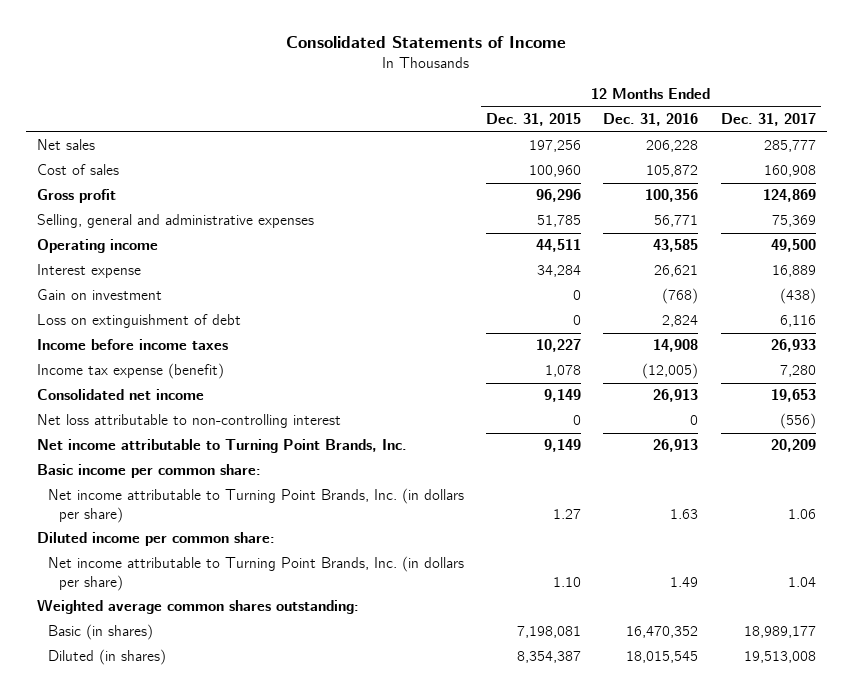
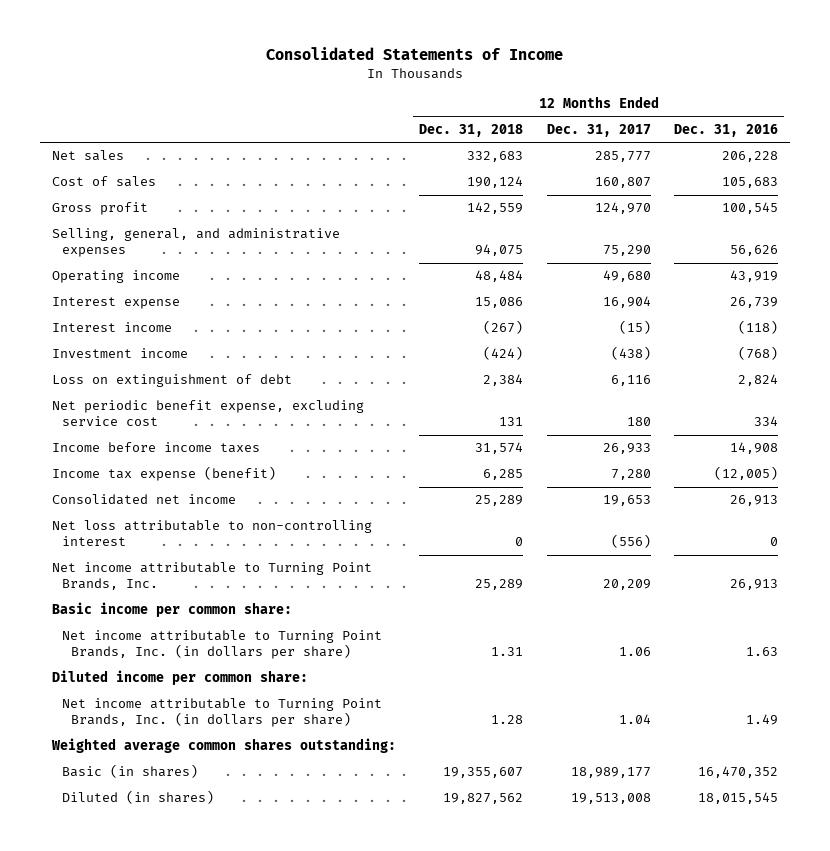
[486,113,582,127] Dec. 31, 2015 -> none
none -> [419,123,524,137] Dec. 31, 2018
[646,165,699,178] 105,872 -> [721,177,778,189] 105,683
[763,165,816,178] 160,908 -> [594,177,651,189] 160,807
[645,189,699,203] 100,356 -> [721,202,778,215] 100,545
[762,189,816,203] 124,869 -> [594,202,651,215] 124,970
[37,214,315,229] Selling, general and administrative expenses -> [51,228,340,258] Selling, general, and administrative expenses
[654,215,699,228] 56,771 -> [729,245,778,257] 56,626
[771,215,816,228] 75,369 -> [602,245,651,257] 75,290
[653,239,699,253] 43,585 -> [729,270,778,283] 43,919
[770,239,816,253] 49,500 -> [602,270,651,283] 49,680
[654,265,699,278] 26,621 -> [729,297,778,309] 26,739
[771,265,816,278] 16,889 -> [602,296,651,309] 16,904
none -> [51,322,172,333] Interest income
[37,289,163,301] Gain on investment -> [51,348,188,359] Investment income
none -> [51,400,364,427] Net periodic benefit expense, excluding service cost

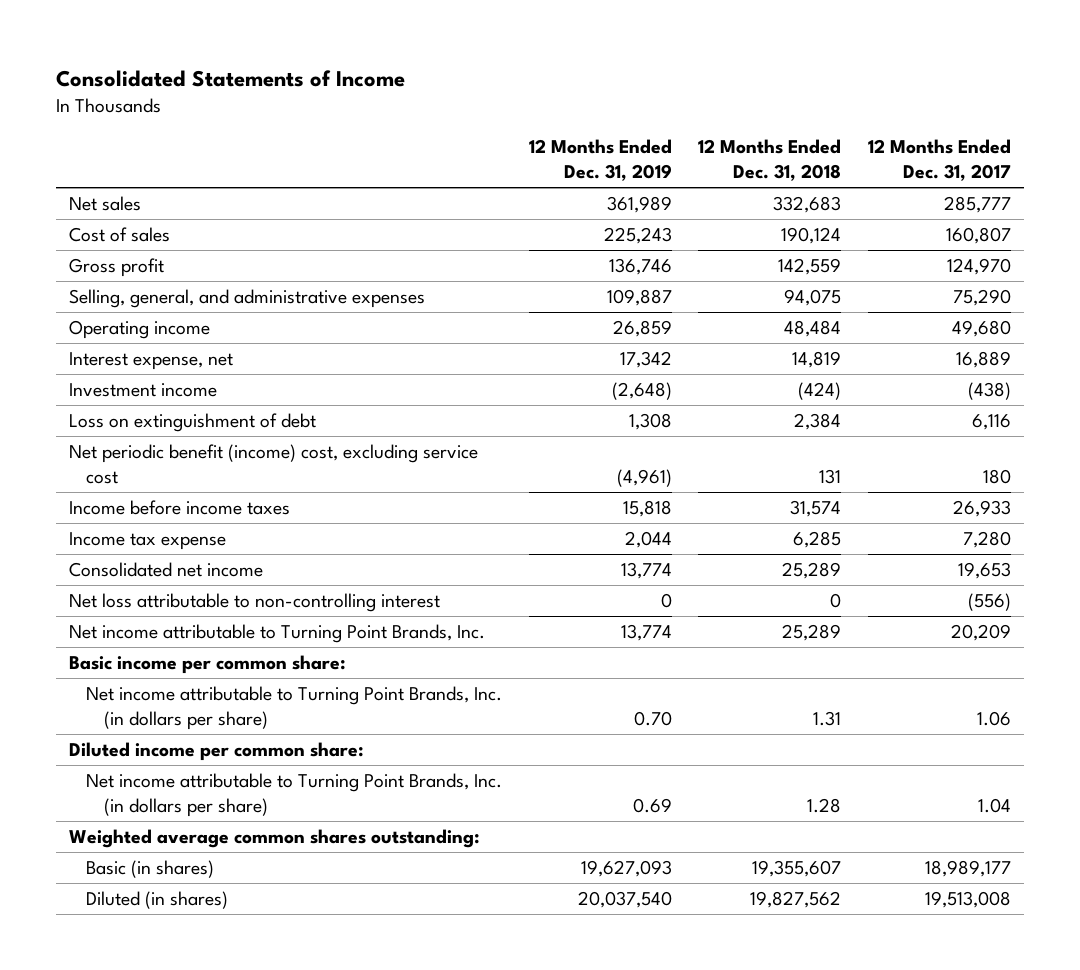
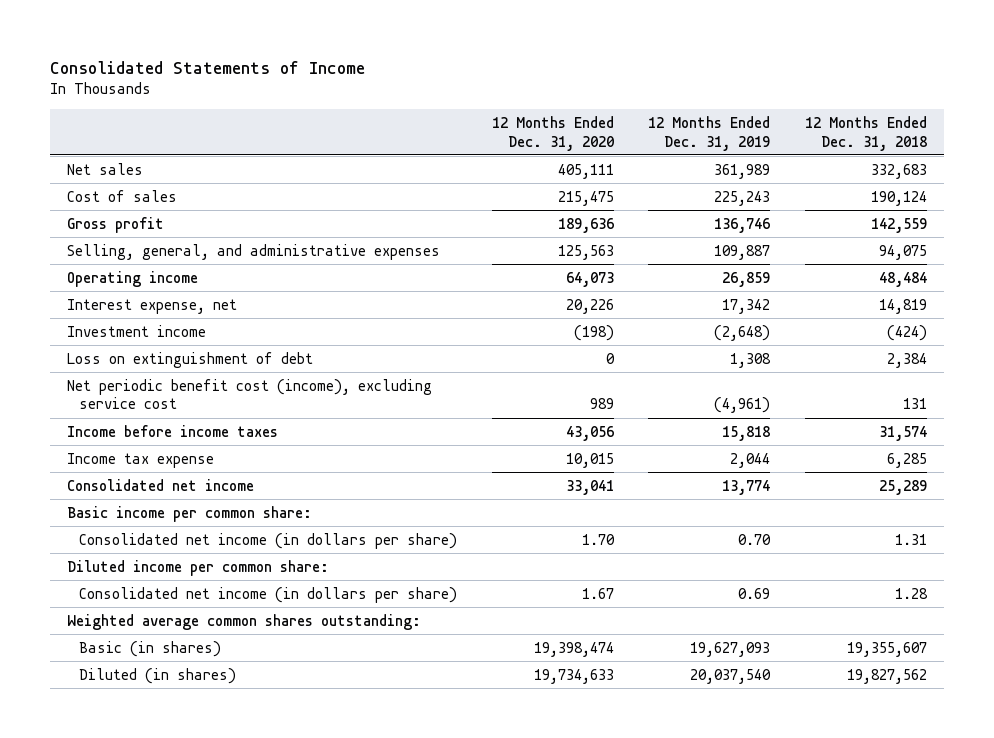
[867,139,1011,182] 12 Months Ended Dec. 31, 2017 -> none
none -> [491,115,614,151] 12 Months Ended Dec. 31, 2020
[68,443,478,484] Net periodic benefit (income) cost, excluding service cost -> [67,378,433,410] Net periodic benefit cost (income), excluding service cost
[68,592,440,612] Net loss attributable to non-controlling interest -> none
[68,623,485,643] Net income attributable to Turning Point Brands, Inc. -> none
[86,685,503,730] Net income attributable to Turning Point Brands, Inc. (in dollars per share) -> [79,532,458,549] Consolidated net income (in dollars per share)
[86,772,503,817] Net income attributable to Turning Point Brands, Inc. (in dollars per share) -> [79,586,458,603] Consolidated net income (in dollars per share)

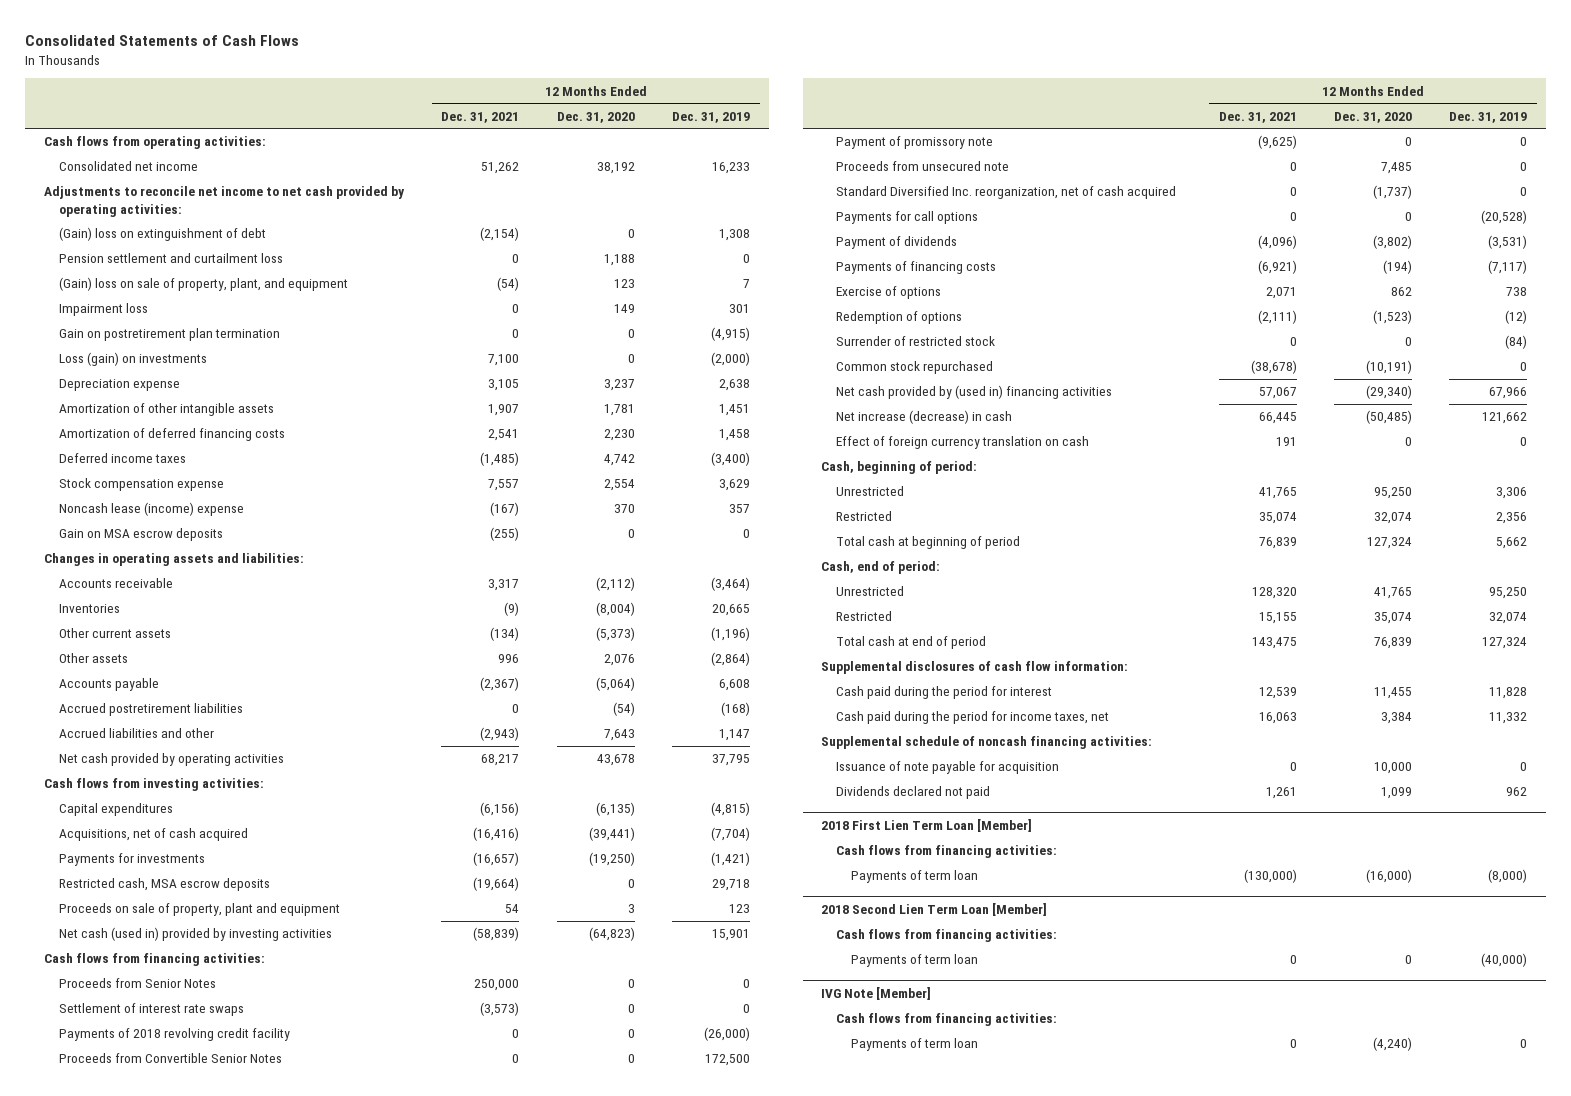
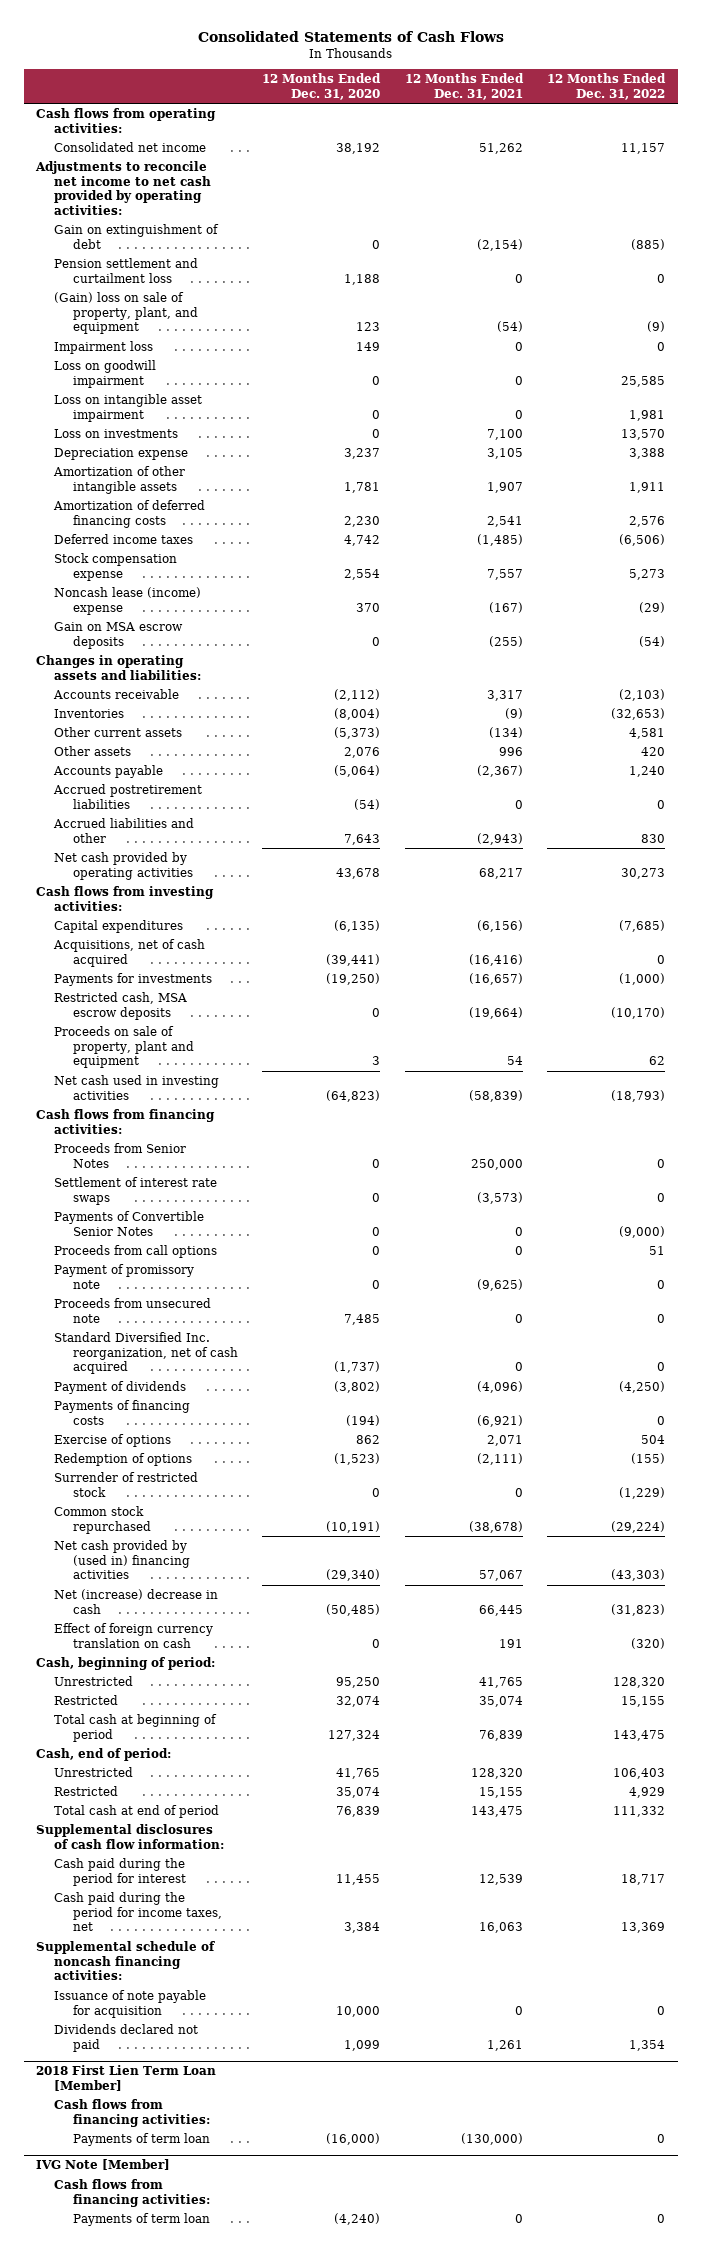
[672,111,751,123] Dec. 31, 2019 -> none
none -> [547,73,667,100] 12 Months Ended Dec. 31, 2022
[59,227,267,242] (Gain) loss on extinguishment of debt -> [54,223,220,249] Gain on extinguishment of debt
[59,328,281,342] Gain on postretirement plan termination -> none
none -> [54,359,157,388] Loss on goodwill impairment
none -> [54,393,203,422] Loss on intangible asset impairment
[59,352,208,367] Loss (gain) on investments -> [54,428,179,438] Loss on investments
[59,927,333,942] Net cash (used in) provided by investing activities -> [54,1074,220,1100] Net cash used in investing activities
[59,1028,291,1042] Payments of 2018 revolving credit facility -> none
[59,1053,283,1064] Proceeds from Convertible Senior Notes -> none
none -> [54,1210,205,1236] Payments of Convertible Senior Notes
none -> [54,1244,218,1258] Proceeds from call options
[836,211,979,225] Payments for call options -> none
[836,410,1013,425] Net increase (decrease) in cash -> [54,1588,219,1614] Net (increase) decrease in cash
[821,903,1048,917] 2018 Second Lien Term Loan [Member] -> none
[836,929,1058,943] Cash flows from financing activities: -> none
[851,954,979,968] Payments of term loan -> none

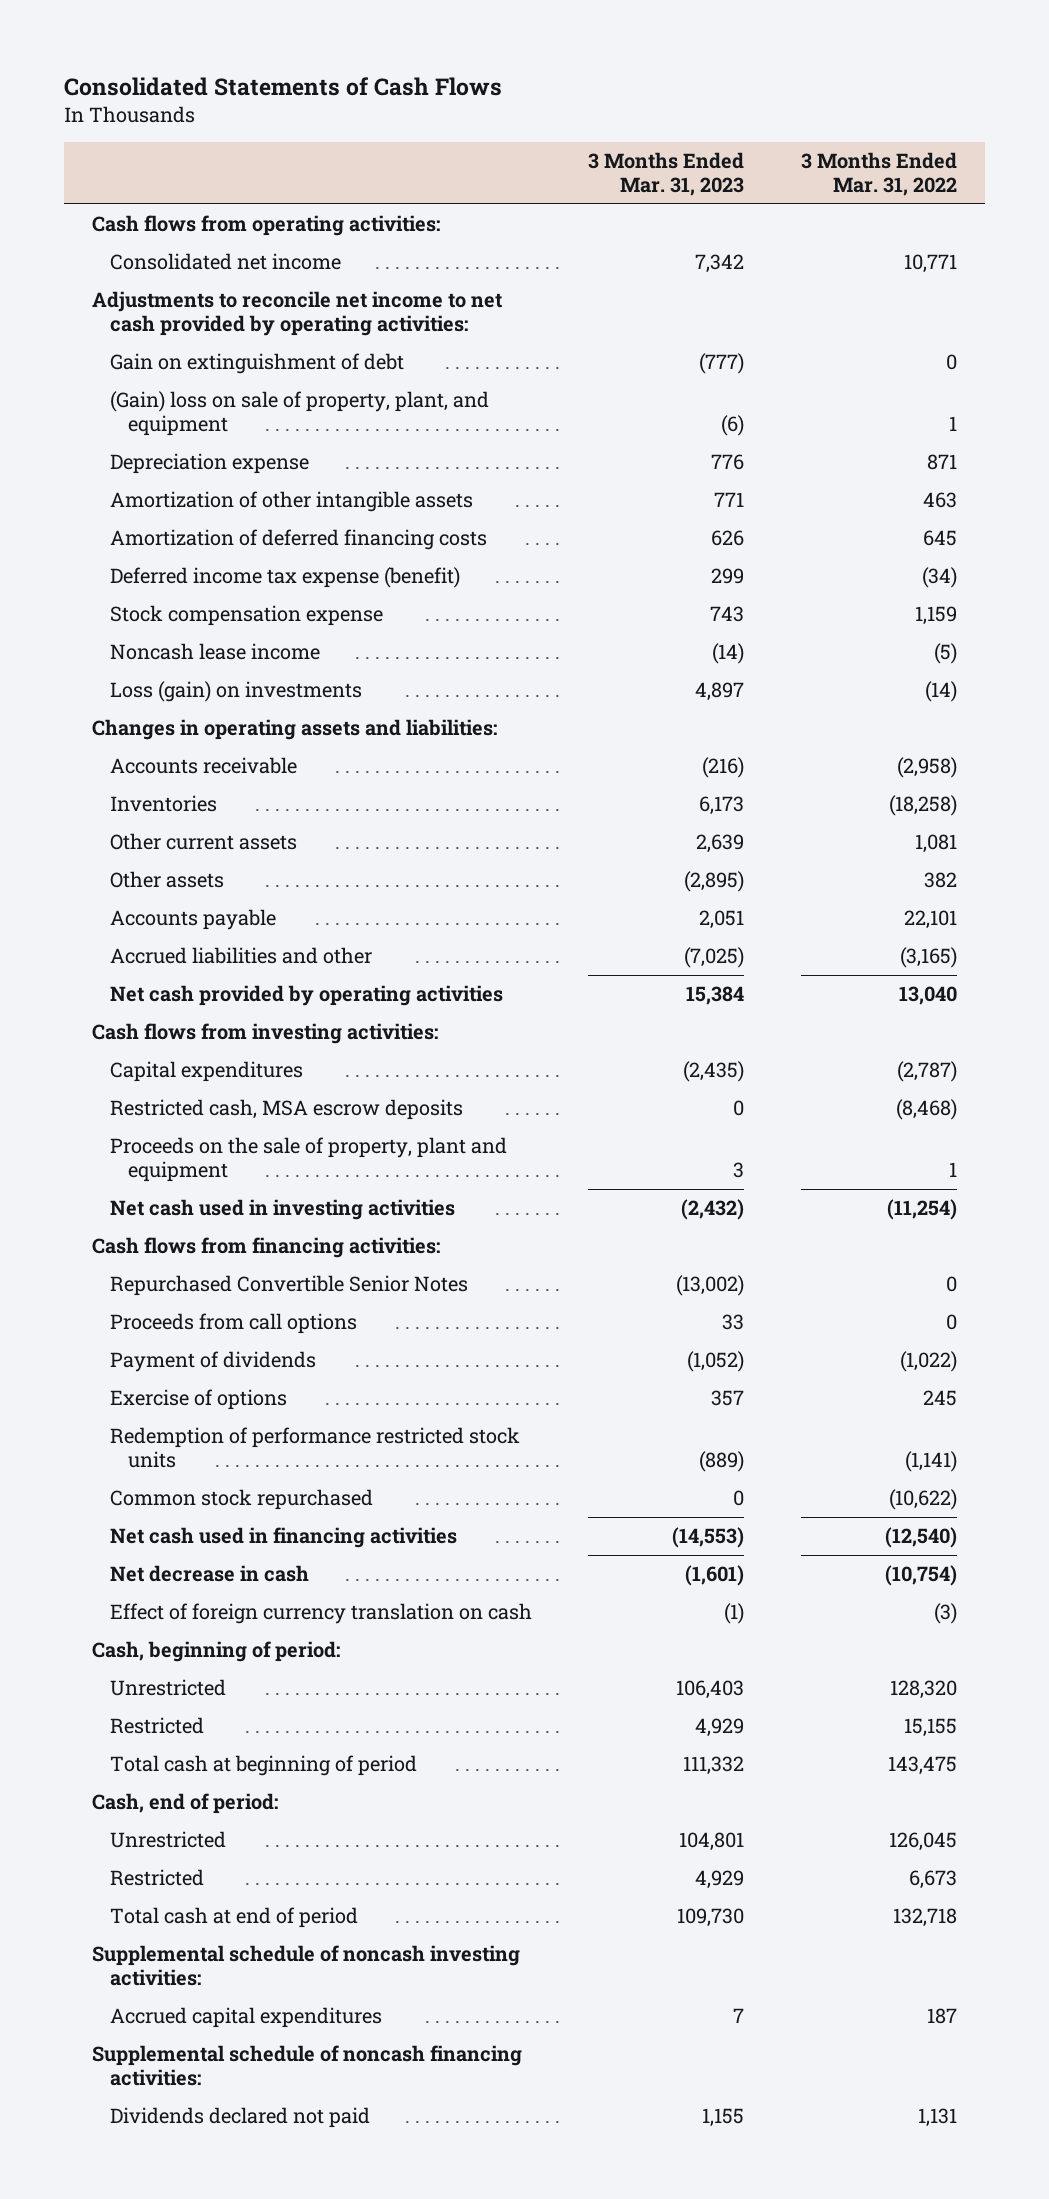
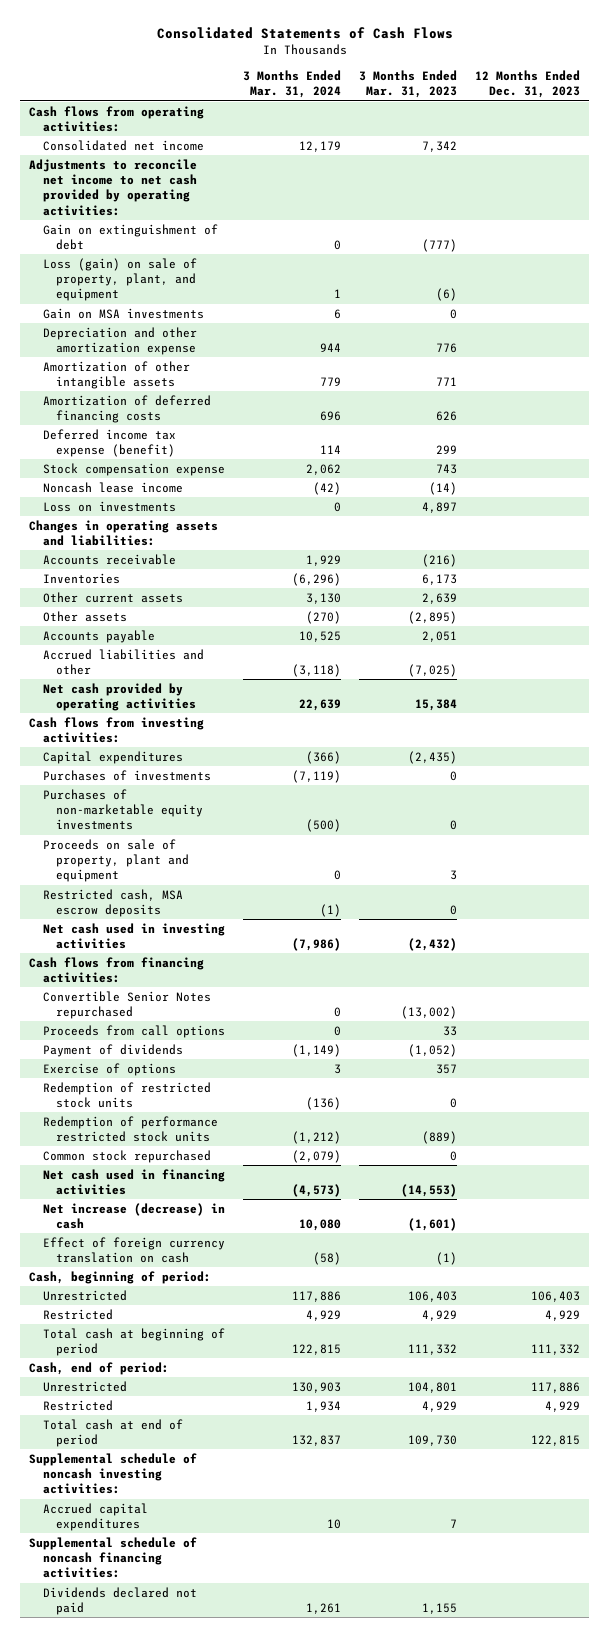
[800,152,957,196] 3 Months Ended Mar. 31, 2022 -> none
none -> [242,69,341,99] 3 Months Ended Mar. 31, 2024
none -> [475,69,581,99] 12 Months Ended Dec. 31, 2023
[109,391,489,436] (Gain) loss on sale of property, plant, and equipment -> [42,257,197,302] Loss (gain) on sale of property, plant, and equipment
none -> [42,307,204,319] Gain on MSA investments
[109,453,309,475] Depreciation expense -> [42,326,197,356] Depreciation and other amortization expense
[109,681,362,703] Loss (gain) on investments -> [42,500,176,512] Loss on investments
none -> [42,769,211,781] Purchases of investments
none -> [42,788,204,831] Purchases of non-marketable equity investments
none -> [42,838,190,883] Proceeds on sale of property, plant and equipment
[109,1137,507,1182] Proceeds on the sale of property, plant and equipment -> none
[109,1275,468,1297] Repurchased Convertible Senior Notes -> [42,990,211,1020] Convertible Senior Notes repurchased
none -> [42,1081,211,1109] Redemption of restricted stock units
[109,1565,309,1583] Net decrease in cash -> [42,1202,225,1230] Net increase (decrease) in cash

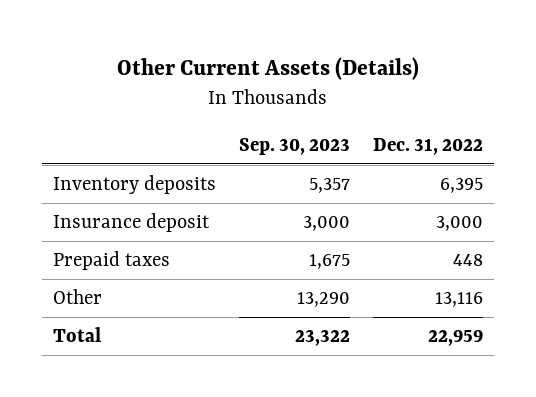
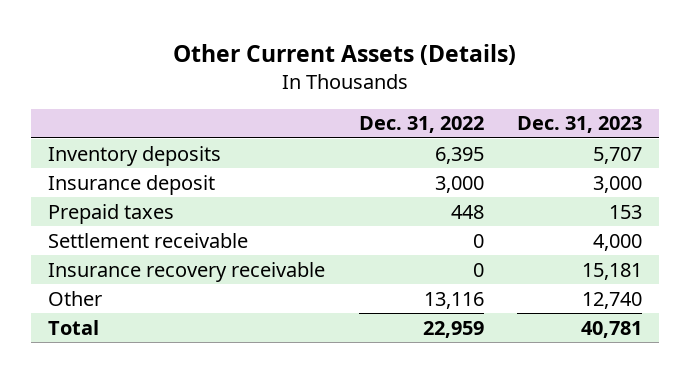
[239,137,351,155] Sep. 30, 2023 -> none
none -> [517,116,643,134] Dec. 31, 2023
none -> [48,232,249,248] Settlement receivable
none -> [48,261,326,282] Insurance recovery receivable

